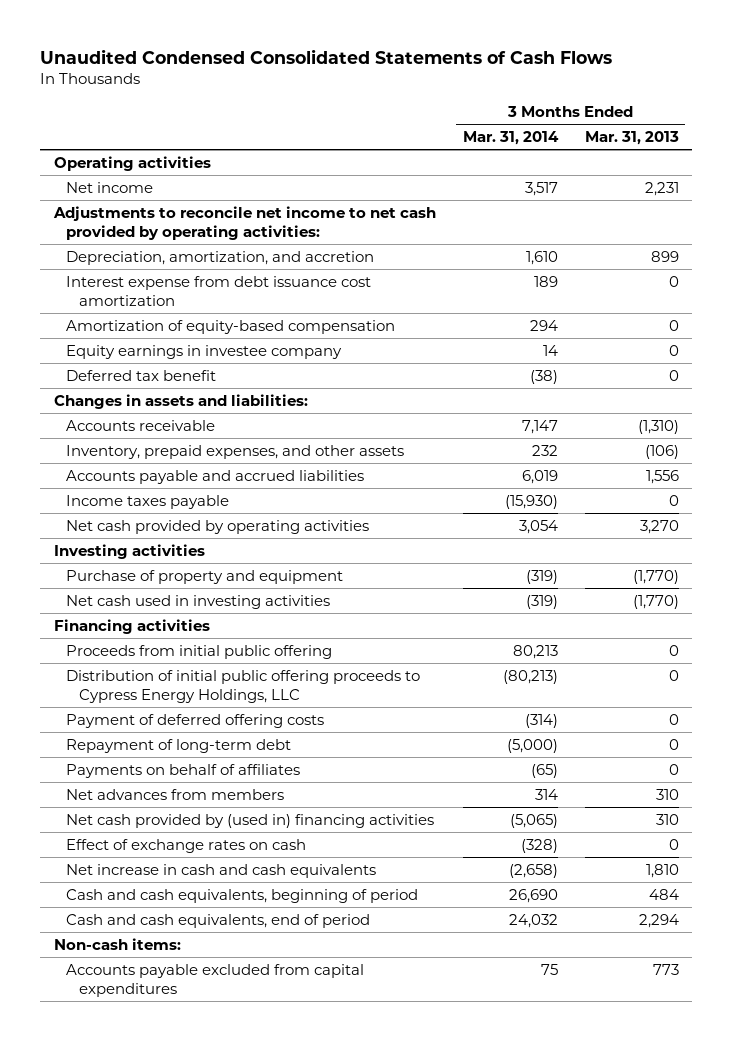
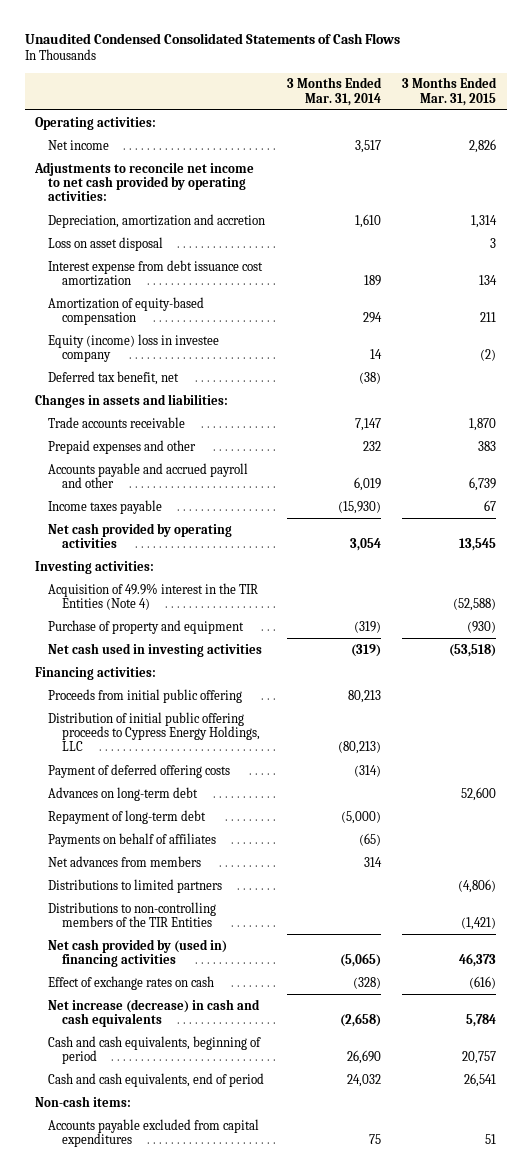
[584,131,679,146] Mar. 31, 2013 -> none
none -> [402,77,498,106] 3 Months Ended Mar. 31, 2015
[53,155,211,171] Operating activities -> [35,116,157,130] Operating activities:
[66,250,375,265] Depreciation, amortization, and accretion -> [48,213,266,228] Depreciation, amortization and accretion
none -> [48,236,164,251] Loss on asset disposal
[66,344,343,359] Equity earnings in investee company -> [48,333,220,362] Equity (income) loss in investee company
[66,369,217,381] Deferred tax benefit -> [48,370,180,385] Deferred tax benefit, net
[66,419,216,431] Accounts receivable -> [48,416,186,428] Trade accounts receivable
[66,444,405,459] Inventory, prepaid expenses, and other assets -> [48,439,197,454] Prepaid expenses and other
[66,469,365,484] Accounts payable and accrued liabilities -> [48,462,249,488] Accounts payable and accrued payroll and other
[53,543,205,559] Investing activities -> [35,560,155,574] Investing activities:
none -> [48,582,259,610] Acquisition of 49.9% interest in the TIR Entities (Note 4)
[53,618,210,634] Financing activities -> [35,666,157,680] Financing activities:
none -> [48,786,199,801] Advances on long-term debt
none -> [48,878,223,893] Distributions to limited partners
none -> [48,901,217,927] Distributions to non-controlling members of the TIR Entities
[66,863,377,878] Net increase in cash and cash equivalents -> [48,998,261,1027] Net increase (decrease) in cash and cash equivalents

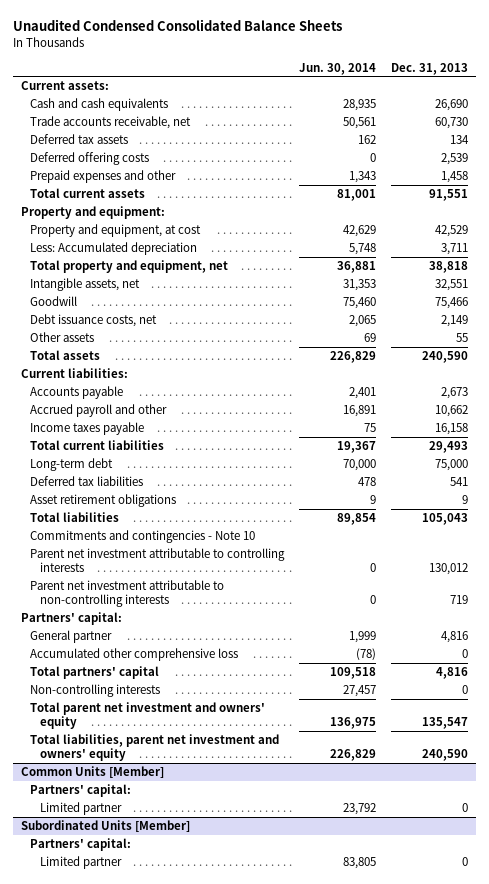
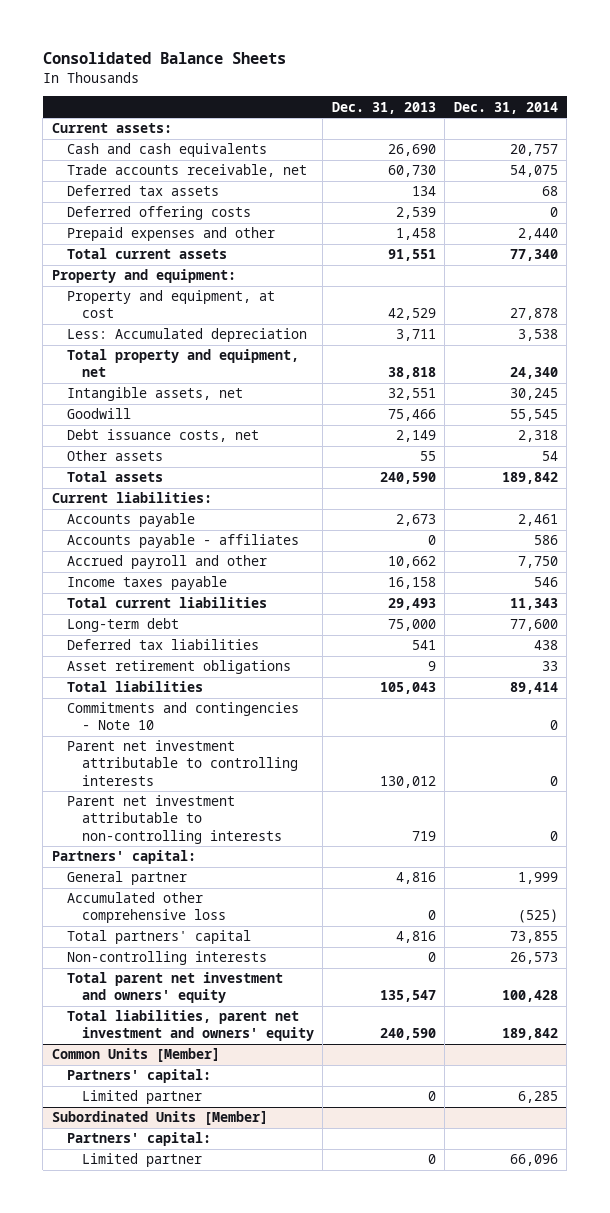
[13,19,343,32] Unaudited Condensed Consolidated Balance Sheets -> [42,52,286,65] Consolidated Balance Sheets
[299,62,377,75] Jun. 30, 2014 -> none
none -> [453,101,558,114] Dec. 31, 2014
none -> [66,534,299,549] Accounts payable - affiliates

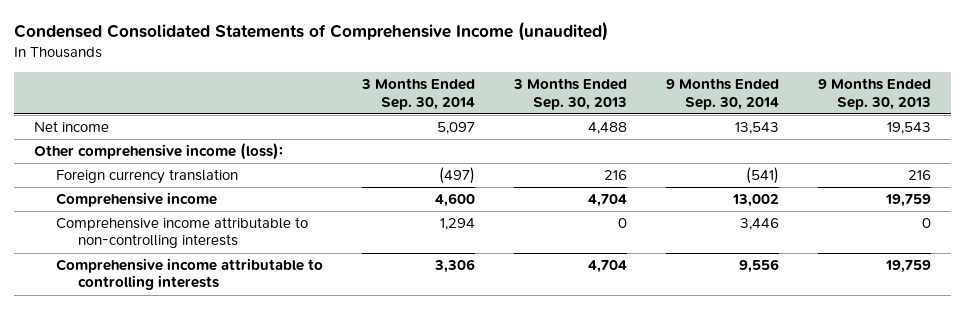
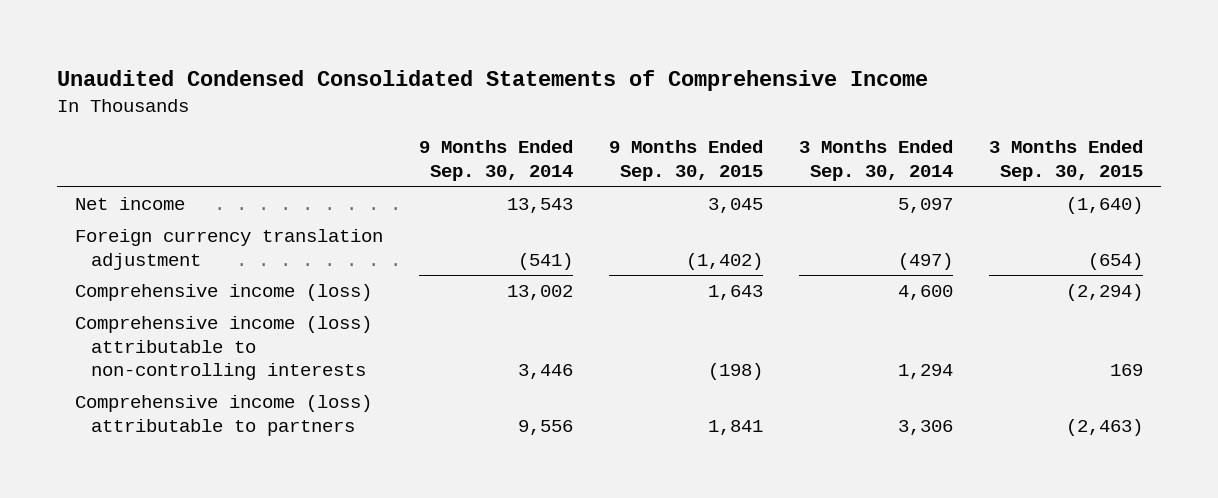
[14,21,609,42] Condensed Consolidated Statements of Comprehensive Income (unaudited) -> [56,70,928,92] Unaudited Condensed Consolidated Statements of Comprehensive Income
[512,78,627,110] 3 Months Ended Sep. 30, 2013 -> none
[817,78,931,110] 9 Months Ended Sep. 30, 2013 -> none
none -> [608,140,763,181] 9 Months Ended Sep. 30, 2015
none -> [989,140,1144,181] 3 Months Ended Sep. 30, 2015
[33,143,283,161] Other comprehensive income (loss): -> none
[55,169,238,185] Foreign currency translation -> [74,229,383,270] Foreign currency translation adjustment
[55,192,217,208] Comprehensive income -> [74,284,372,302] Comprehensive income (loss)
[55,217,308,249] Comprehensive income attributable to non-controlling interests -> [74,316,372,381] Comprehensive income (loss) attributable to non-controlling interests
[55,258,323,291] Comprehensive income attributable to controlling interests -> [74,395,372,436] Comprehensive income (loss) attributable to partners

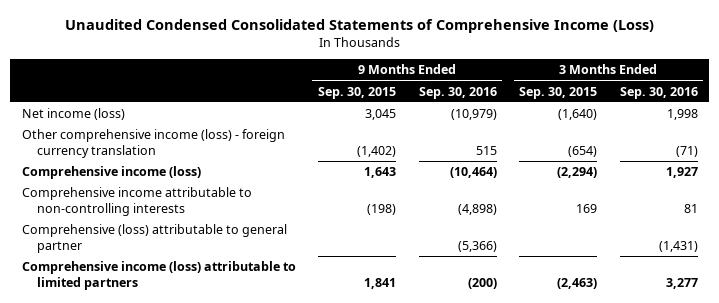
[56,70,928,92] Unaudited Condensed Consolidated Statements of Comprehensive Income -> [64,18,654,33] Unaudited Condensed Consolidated Statements of Comprehensive Income (Loss)
[418,140,573,181] 9 Months Ended Sep. 30, 2014 -> none
[799,140,954,181] 3 Months Ended Sep. 30, 2014 -> none
none -> [418,86,497,99] Sep. 30, 2016
none -> [619,86,698,99] Sep. 30, 2016
[74,197,185,211] Net income -> [21,108,125,121] Net income (loss)
[74,229,383,270] Foreign currency translation adjustment -> [21,129,285,158] Other comprehensive income (loss) - foreign currency translation
[74,316,372,381] Comprehensive income (loss) attributable to non-controlling interests -> [21,187,252,216] Comprehensive income attributable to non-controlling interests
none -> [21,224,287,253] Comprehensive (loss) attributable to general partner
[74,395,372,436] Comprehensive income (loss) attributable to partners -> [21,261,296,290] Comprehensive income (loss) attributable to limited partners

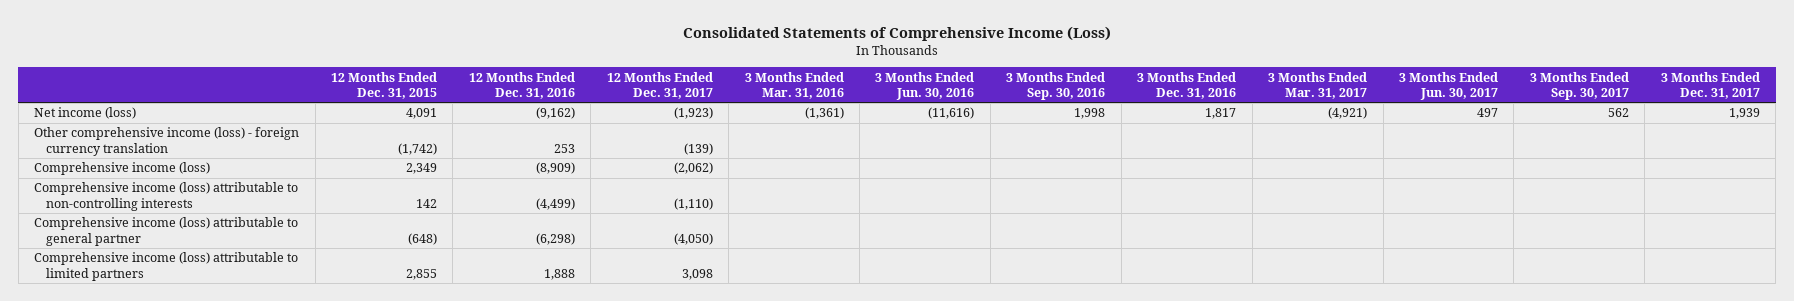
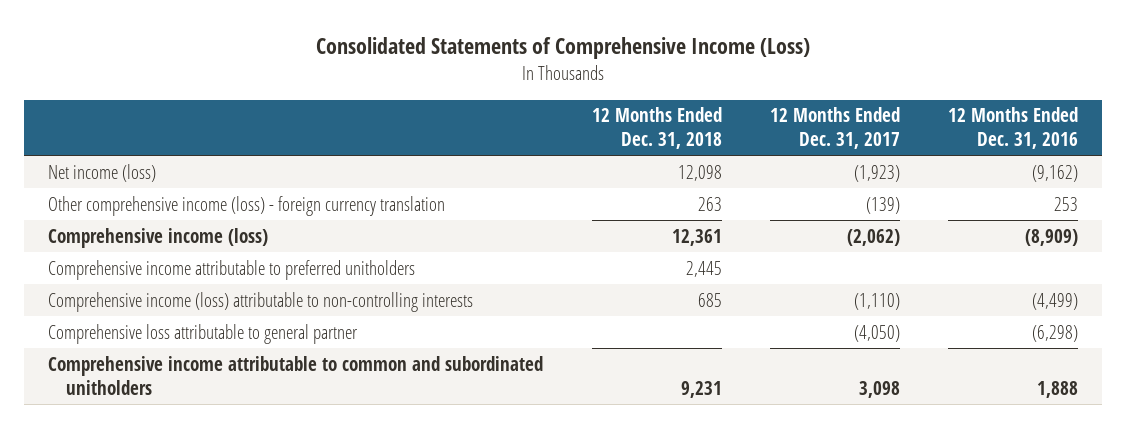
[330,71,437,99] 12 Months Ended Dec. 31, 2015 -> none
[744,71,844,99] 3 Months Ended Mar. 31, 2016 -> none
[875,71,975,100] 3 Months Ended Jun. 30, 2016 -> none
[1006,71,1106,100] 3 Months Ended Sep. 30, 2016 -> none
[1137,71,1237,99] 3 Months Ended Dec. 31, 2016 -> none
[1268,71,1368,99] 3 Months Ended Mar. 31, 2017 -> none
[1398,71,1498,100] 3 Months Ended Jun. 30, 2017 -> none
[1529,71,1629,100] 3 Months Ended Sep. 30, 2017 -> none
[1660,71,1760,99] 3 Months Ended Dec. 31, 2017 -> none
none -> [591,107,722,150] 12 Months Ended Dec. 31, 2018
none -> [48,259,416,280] Comprehensive income attributable to preferred unitholders
[34,217,299,246] Comprehensive income (loss) attributable to general partner -> [48,323,359,344] Comprehensive loss attributable to general partner
[34,252,299,281] Comprehensive income (loss) attributable to limited partners -> [48,355,544,395] Comprehensive income attributable to common and subordinated unitholders

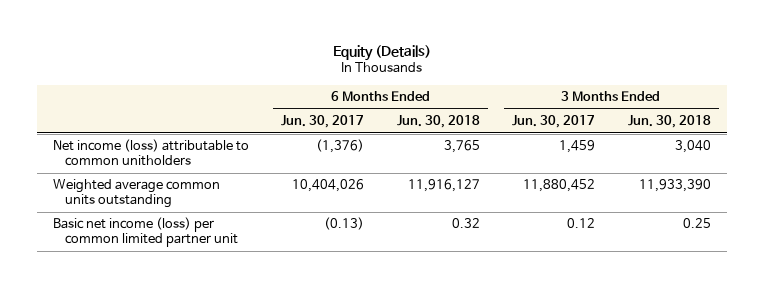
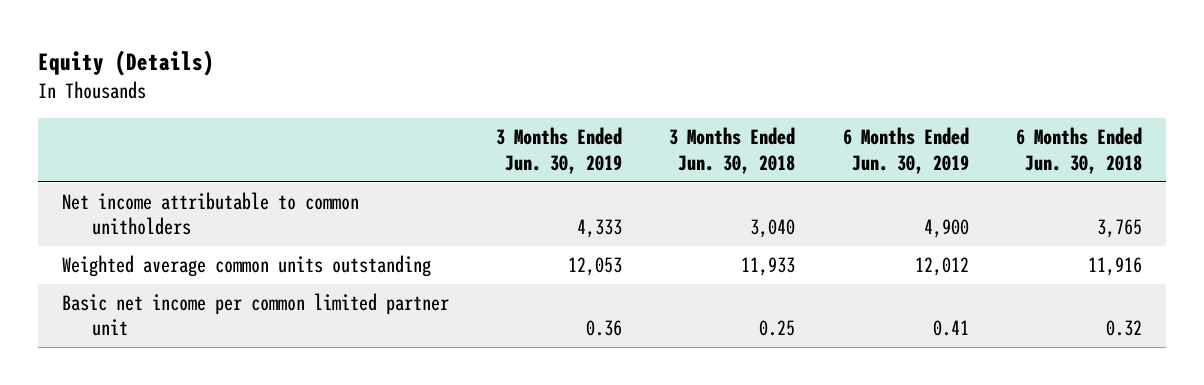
[281,115,365,129] Jun. 30, 2017 -> none
[512,115,596,129] Jun. 30, 2017 -> none
none -> [495,127,622,174] 3 Months Ended Jun. 30, 2019
none -> [842,127,969,174] 6 Months Ended Jun. 30, 2019
[52,139,249,166] Net income (loss) attributable to common unitholders -> [61,192,359,236] Net income attributable to common unitholders
[407,179,480,193] 11,916,127 -> [1088,257,1143,277] 11,916
[638,179,711,193] 11,933,390 -> [741,257,796,277] 11,933
[52,217,238,247] Basic net income (loss) per common limited partner unit -> [61,293,449,337] Basic net income per common limited partner unit

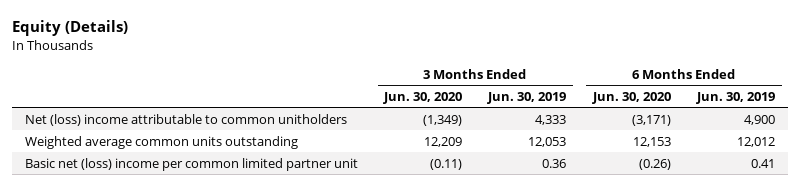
[669,127,796,174] 3 Months Ended Jun. 30, 2018 -> none
[1016,127,1143,174] 6 Months Ended Jun. 30, 2018 -> none
none -> [383,91,463,104] Jun. 30, 2020
none -> [591,91,671,104] Jun. 30, 2020
[61,192,359,236] Net income attributable to common unitholders -> [24,113,347,126] Net (loss) income attributable to common unitholders
[61,293,449,337] Basic net income per common limited partner unit -> [24,157,358,171] Basic net (loss) income per common limited partner unit

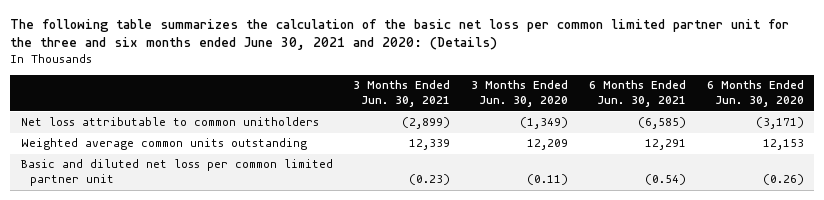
[11,20,128,37] Equity (Details) -> [10,18,790,51] The following table summarizes the calculation of the basic net loss per common limited partner unit for the three and six months ended June 30, 2021 and 2020: (Details)
[487,91,567,104] Jun. 30, 2019 -> none
[695,91,775,104] Jun. 30, 2019 -> none
none -> [353,80,451,108] 3 Months Ended Jun. 30, 2021
none -> [589,80,687,108] 6 Months Ended Jun. 30, 2021
[24,113,347,126] Net (loss) income attributable to common unitholders -> [20,117,319,127] Net loss attributable to common unitholders
[24,157,358,171] Basic net (loss) income per common limited partner unit -> [20,159,333,187] Basic and diluted net loss per common limited partner unit

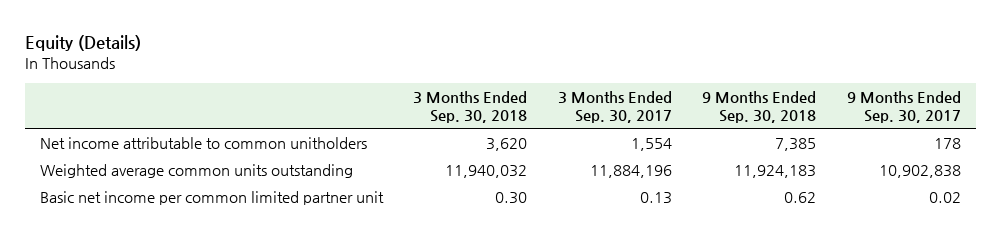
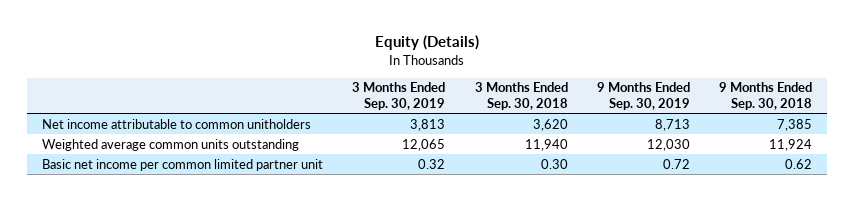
[557,90,672,124] 3 Months Ended Sep. 30, 2017 -> none
[846,90,961,124] 9 Months Ended Sep. 30, 2017 -> none
none -> [352,82,446,111] 3 Months Ended Sep. 30, 2019
none -> [596,82,690,111] 9 Months Ended Sep. 30, 2019
[445,164,528,178] 11,940,032 -> [524,138,568,151] 11,940
[734,164,817,178] 11,924,183 -> [769,138,813,151] 11,924

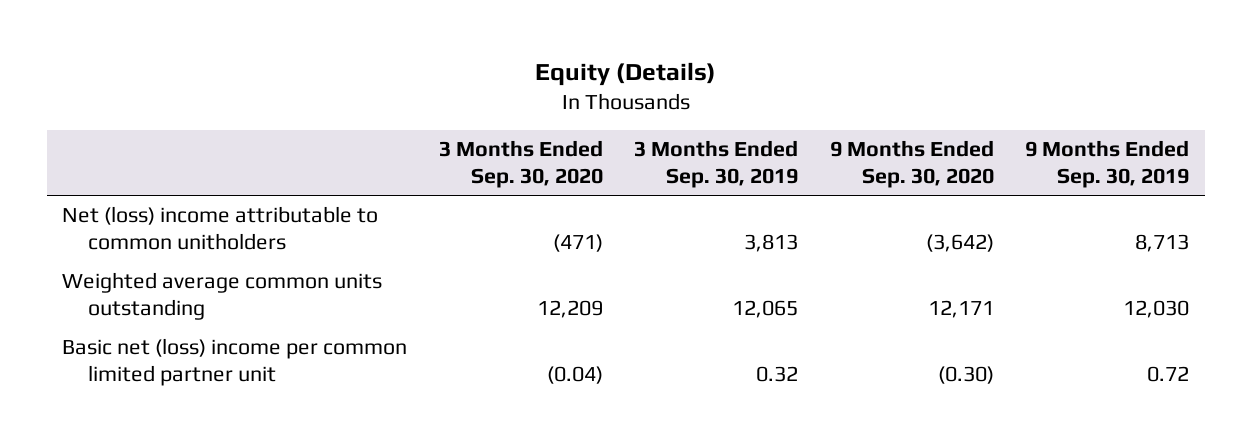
[474,82,568,111] 3 Months Ended Sep. 30, 2018 -> none
[719,82,813,111] 9 Months Ended Sep. 30, 2018 -> none
none -> [438,139,603,189] 3 Months Ended Sep. 30, 2020
none -> [829,139,994,189] 9 Months Ended Sep. 30, 2020
[41,118,311,129] Net income attributable to common unitholders -> [62,206,379,251] Net (loss) income attributable to common unitholders
[41,158,323,171] Basic net income per common limited partner unit -> [62,338,408,387] Basic net (loss) income per common limited partner unit

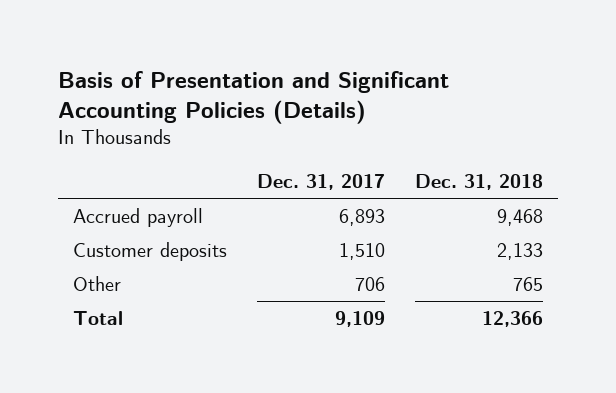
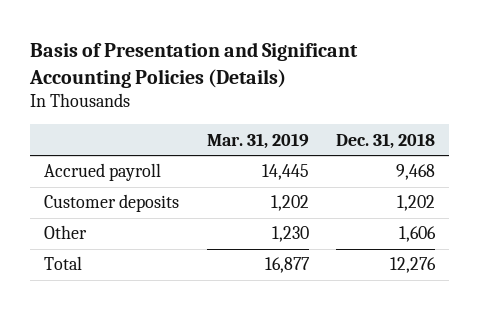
[256,173,385,190] Dec. 31, 2017 -> none
none -> [206,132,309,149] Mar. 31, 2019
[497,243,544,261] 2,133 -> [397,195,436,212] 1,202
[513,277,544,292] 765 -> [399,226,437,243] 1,606
[482,311,544,328] 12,366 -> [390,257,437,274] 12,276

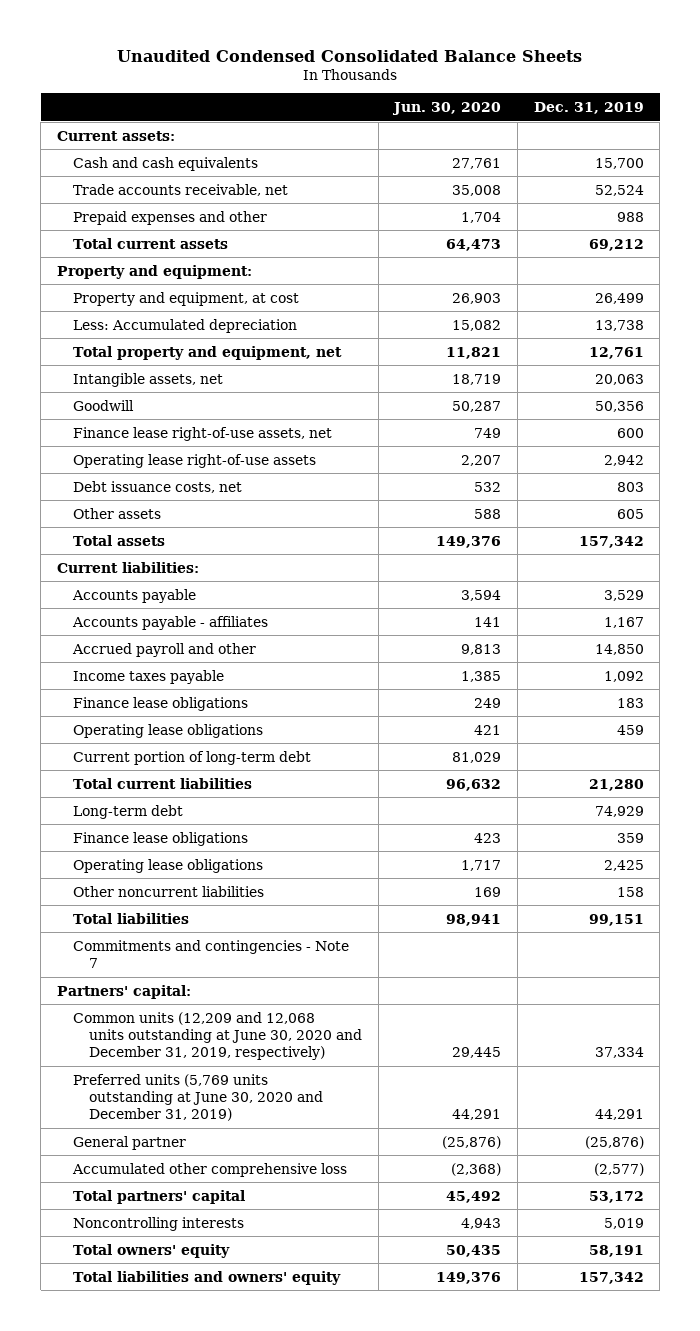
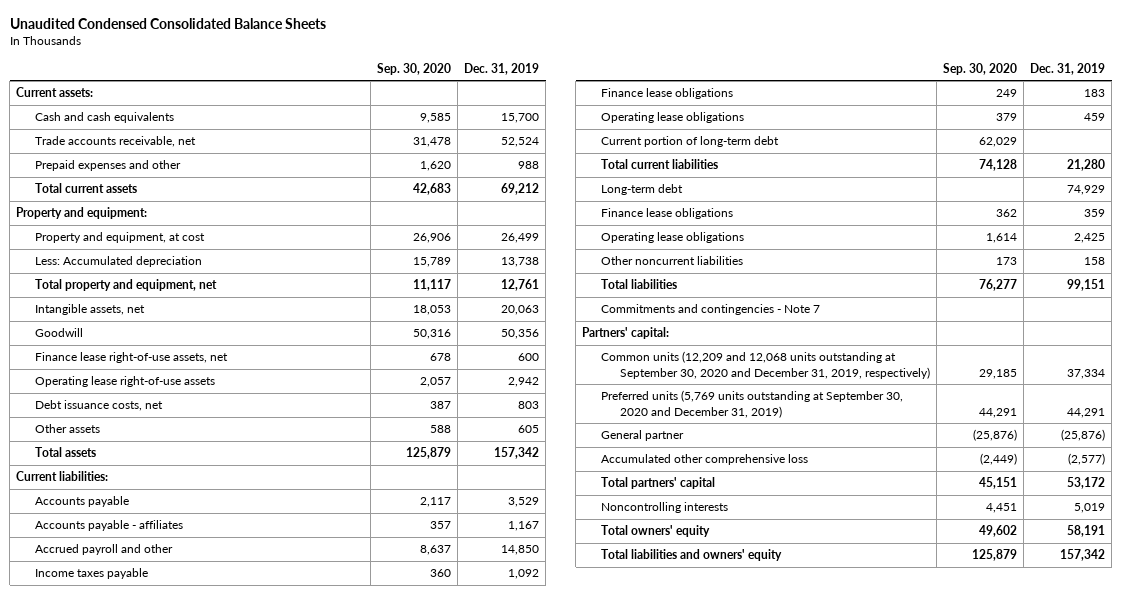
[392,102,502,116] Jun. 30, 2020 -> none
none -> [376,63,451,76] Sep. 30, 2020
[72,1011,363,1061] Common units (12,209 and 12,068 units outstanding at June 30, 2020 and December 31, 2019, respectively) -> [601,351,930,379] Common units (12,209 and 12,068 units outstanding at September 30, 2020 and December 31, 2019, respectively)
[72,1073,324,1122] Preferred units (5,769 units outstanding at June 30, 2020 and December 31, 2019) -> [601,390,904,418] Preferred units (5,769 units outstanding at September 30, 2020 and December 31, 2019)

